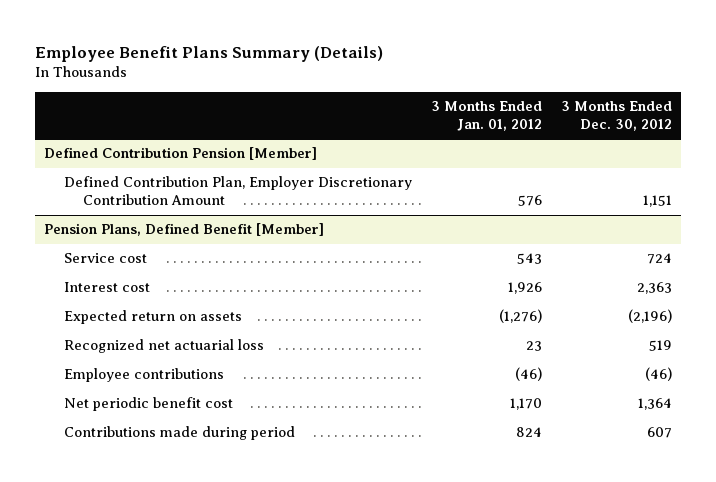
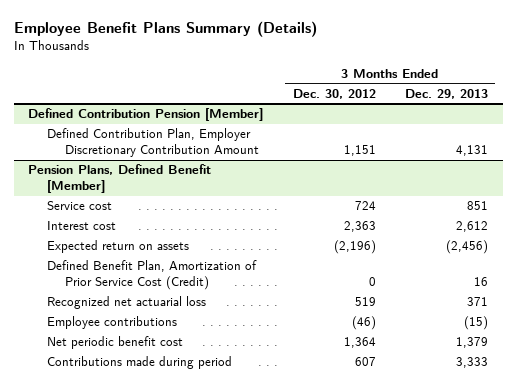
[430,100,542,132] 3 Months Ended Jan. 01, 2012 -> none
none -> [404,88,488,99] Dec. 29, 2013
none -> [46,260,257,291] Defined Benefit Plan, Amortization of Prior Service Cost (Credit)

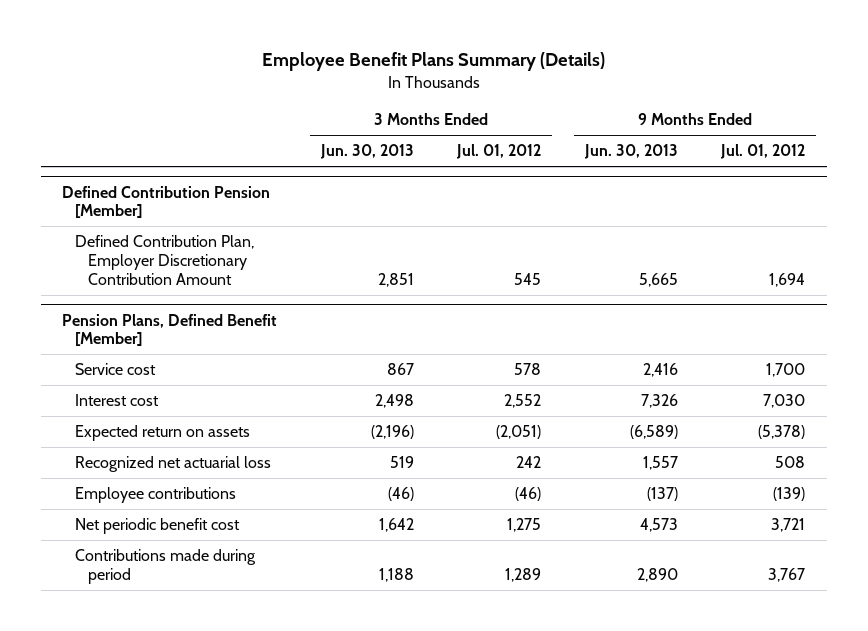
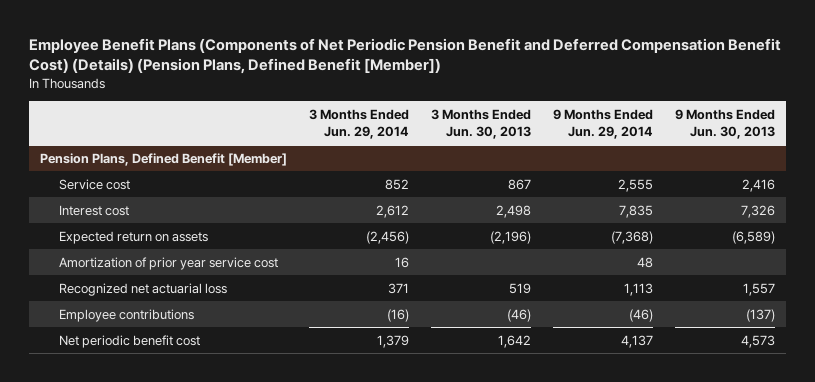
[261,51,605,71] Employee Benefit Plans Summary (Details) -> [29,37,782,75] Employee Benefit Plans (Components of Net Periodic Pension Benefit and Deferred Compensation Benefit Cost) (Details) (Pension Plans, Defined Benefit [Member])
[456,144,542,160] Jul. 01, 2012 -> none
[720,144,806,160] Jul. 01, 2012 -> none
none -> [309,109,410,139] 3 Months Ended Jun. 29, 2014
none -> [552,109,653,139] 9 Months Ended Jun. 29, 2014
[62,185,271,219] Defined Contribution Pension [Member] -> none
[75,235,255,285] Defined Contribution Plan, Employer Discretionary Contribution Amount -> none
none -> [59,256,279,270] Amortization of prior year service cost
[75,549,257,584] Contributions made during period -> none

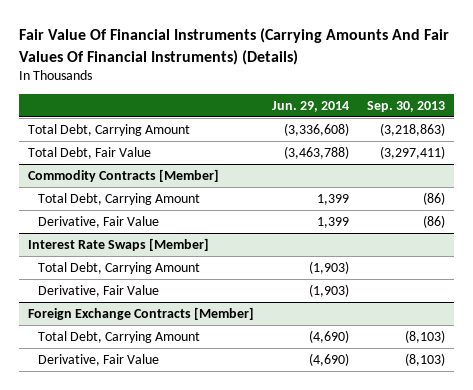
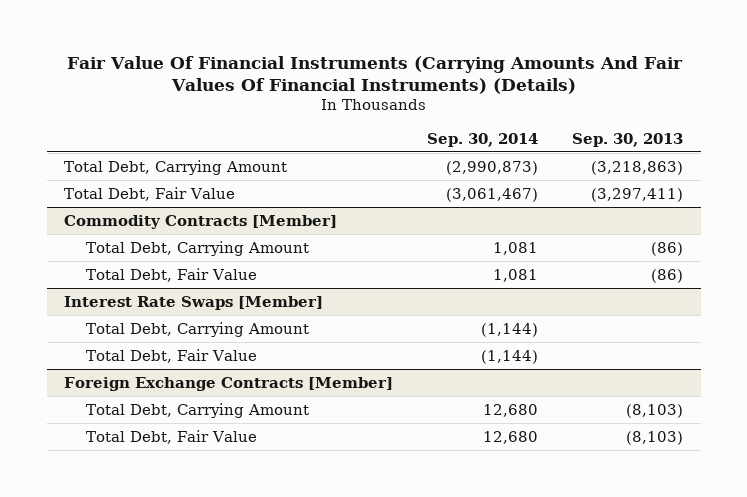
[271,100,349,112] Jun. 29, 2014 -> none
none -> [427,132,539,147] Sep. 30, 2014
[38,215,160,228] Derivative, Fair Value -> none
none -> [86,267,258,282] Total Debt, Fair Value
[38,284,160,297] Derivative, Fair Value -> none
none -> [86,348,258,363] Total Debt, Fair Value
[38,353,160,366] Derivative, Fair Value -> [86,429,258,444] Total Debt, Fair Value

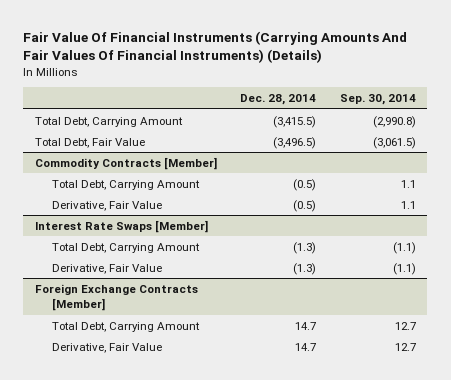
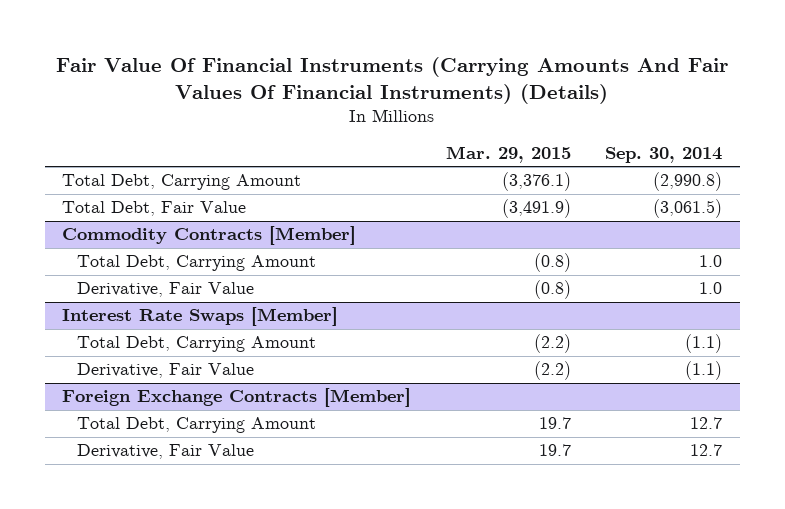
[240,94,317,106] Dec. 28, 2014 -> none
none -> [445,145,571,163] Mar. 29, 2015
[400,179,416,188] 1.1 -> [699,255,723,268] 1.0
[400,200,416,209] 1.1 -> [699,282,723,295] 1.0

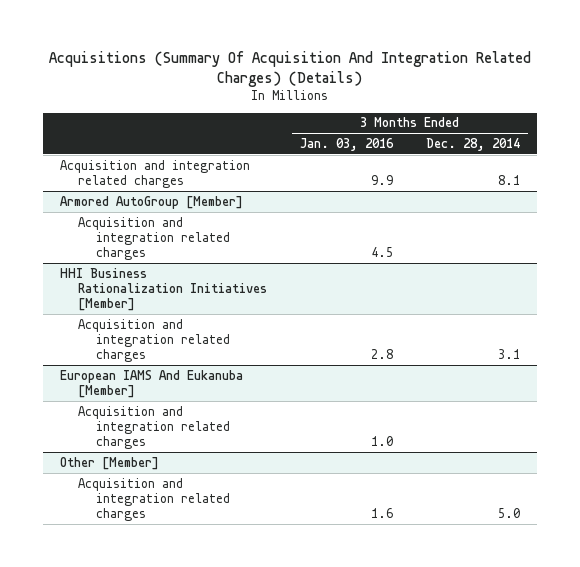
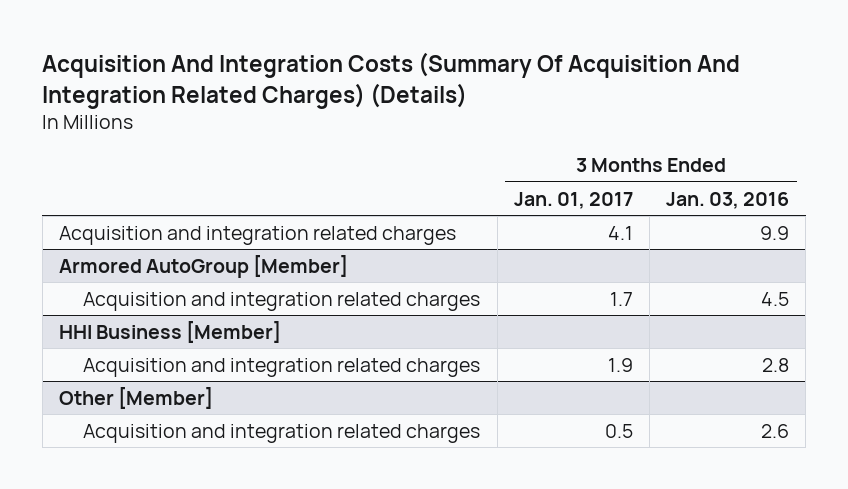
[48,50,531,87] Acquisitions (Summary Of Acquisition And Integration Related Charges) (Details) -> [42,52,741,109] Acquisition And Integration Costs (Summary Of Acquisition And Integration Related Charges) (Details)
[426,138,521,152] Dec. 28, 2014 -> none
none -> [513,191,633,209] Jan. 01, 2017
[59,267,267,311] HHI Business Rationalization Initiatives [Member] -> [58,320,281,343] HHI Business [Member]
[59,369,243,398] European IAMS And Eukanuba [Member] -> none
[77,405,230,449] Acquisition and integration related charges -> none
[370,507,393,518] 1.6 -> [761,423,790,438] 2.6

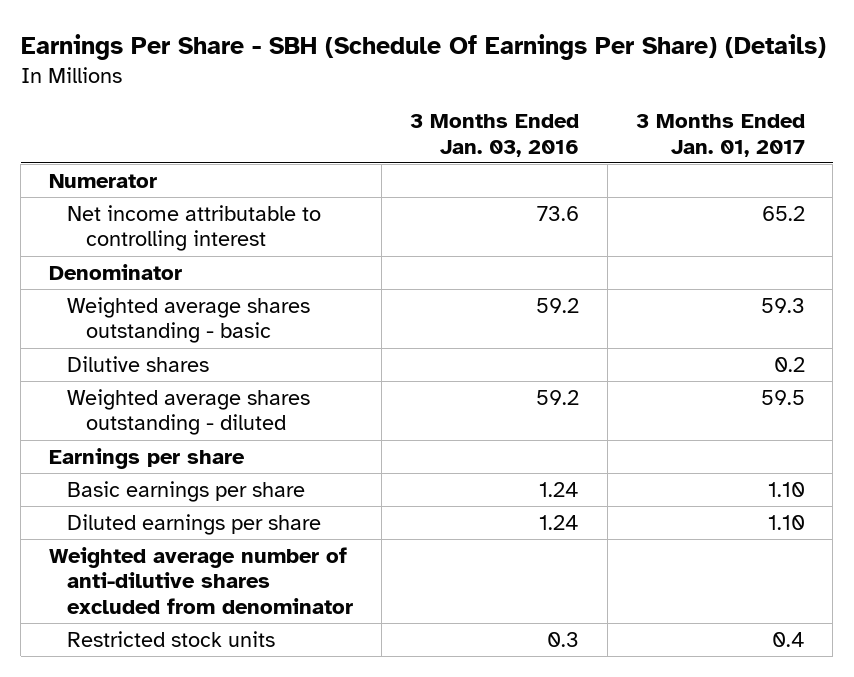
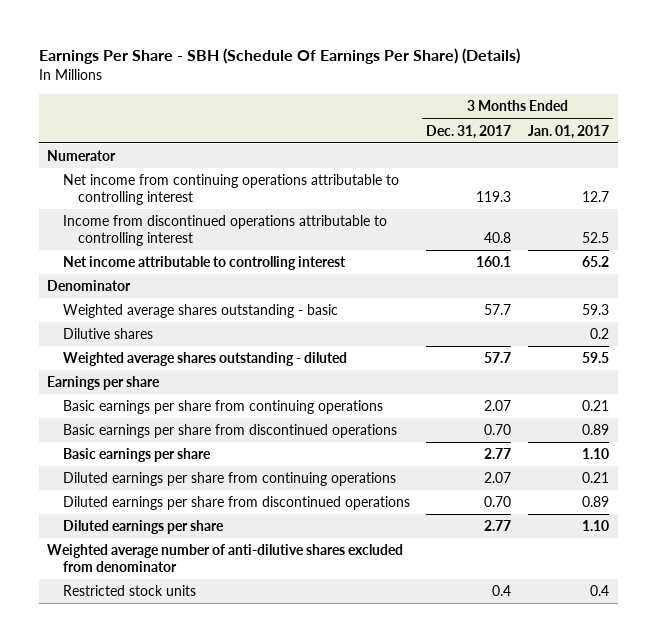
[410,113,580,157] 3 Months Ended Jan. 03, 2016 -> none
none -> [426,124,512,139] Dec. 31, 2017
none -> [62,174,399,206] Net income from continuing operations attributable to controlling interest
none -> [62,215,387,247] Income from discontinued operations attributable to controlling interest
none -> [62,400,383,415] Basic earnings per share from continuing operations
none -> [62,424,397,439] Basic earnings per share from discontinued operations
none -> [62,472,396,487] Diluted earnings per share from continuing operations
none -> [62,496,410,511] Diluted earnings per share from discontinued operations

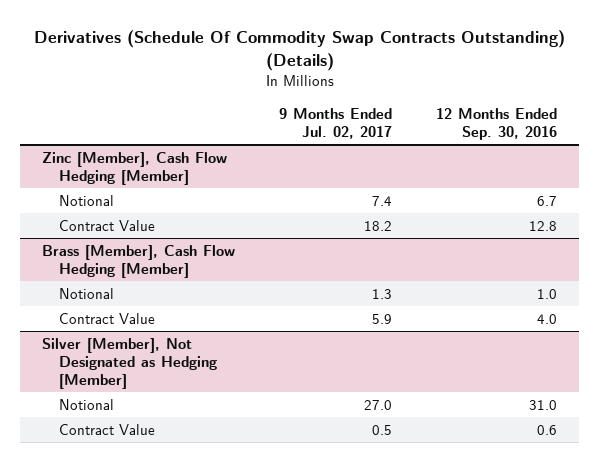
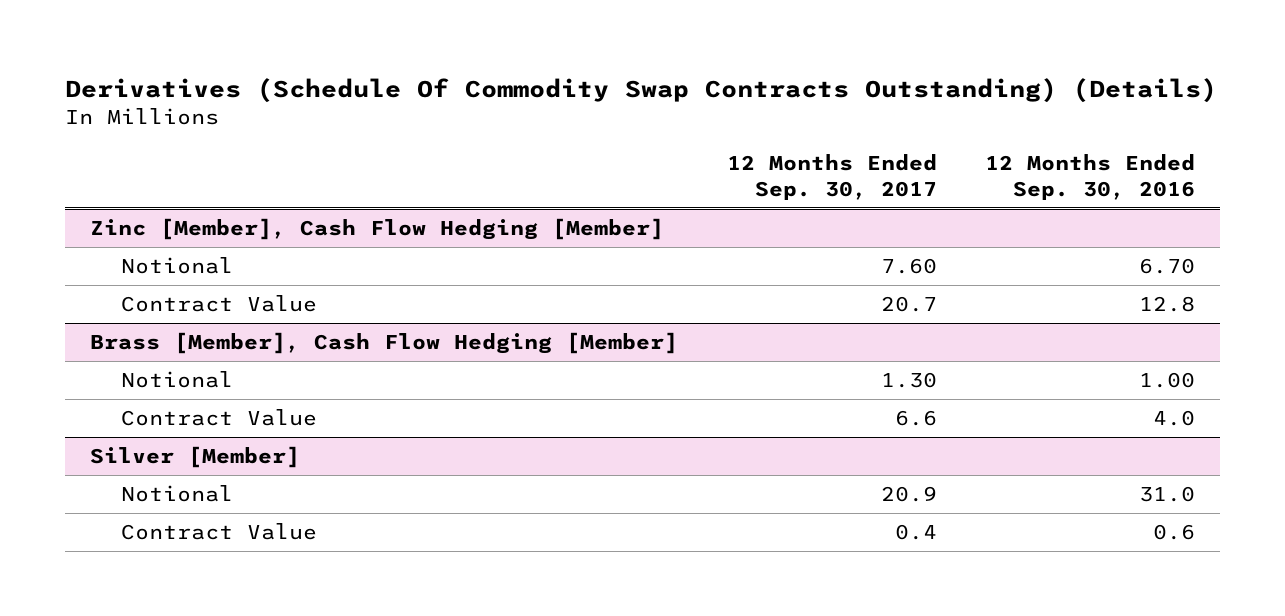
[279,107,393,139] 9 Months Ended Jul. 02, 2017 -> none
none -> [726,154,937,200] 12 Months Ended Sep. 30, 2017
[537,195,558,206] 6.7 -> [1139,258,1196,275] 6.70
[537,288,558,299] 1.0 -> [1139,372,1196,389] 1.00
[41,337,218,389] Silver [Member], Not Designated as Hedging [Member] -> none
none -> [89,446,300,469] Silver [Member]

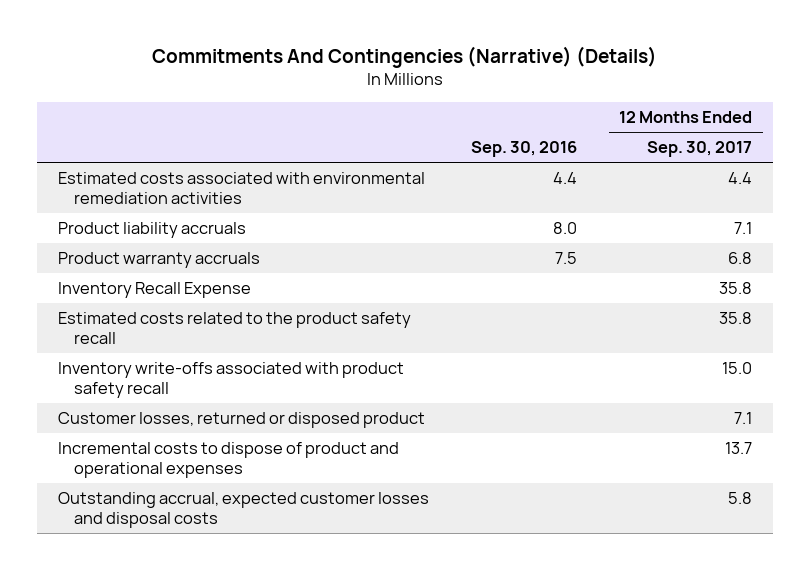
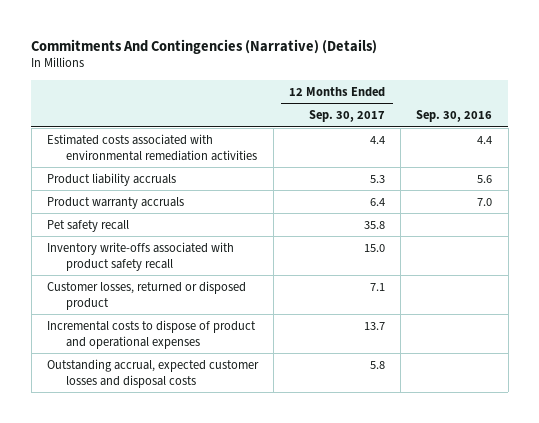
[57,312,411,344] Estimated costs related to the product safety recall -> none
[552,222,577,235] 8.0 -> [477,174,493,183] 5.6
[734,222,753,235] 7.1 -> [370,174,386,183] 5.3
[554,252,577,265] 7.5 -> [477,197,493,206] 7.0
[728,252,753,265] 6.8 -> [370,197,386,206] 6.4
[57,282,251,299] Inventory Recall Expense -> [46,219,129,232] Pet safety recall

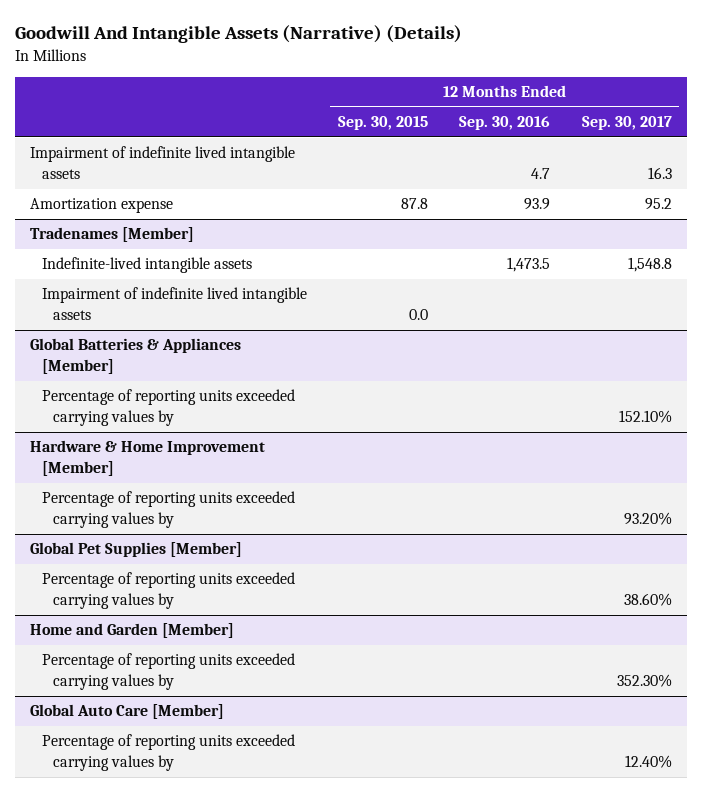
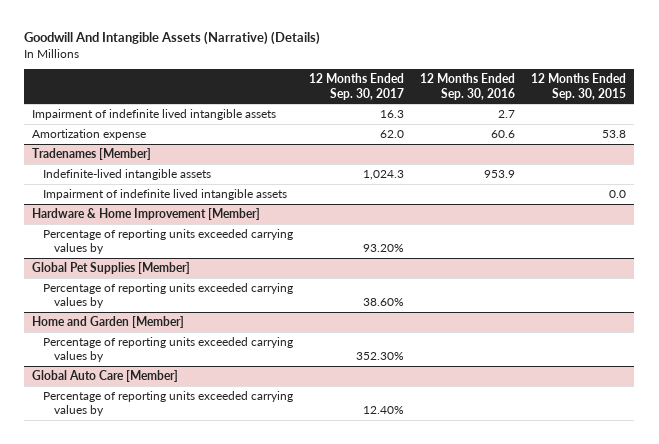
[531,168,551,180] 4.7 -> [498,109,516,118] 2.7
[400,198,428,210] 87.8 -> [602,129,627,138] 53.8
[524,198,551,211] 93.9 -> [491,129,516,138] 60.6
[644,198,672,211] 95.2 -> [380,129,405,138] 62.0
[507,257,551,273] 1,473.5 -> [484,169,516,178] 953.9
[627,257,672,273] 1,548.8 -> [363,169,405,180] 1,024.3
[30,338,242,375] Global Batteries & Appliances [Member] -> none
[41,389,295,427] Percentage of reporting units exceeded carrying values by -> none

